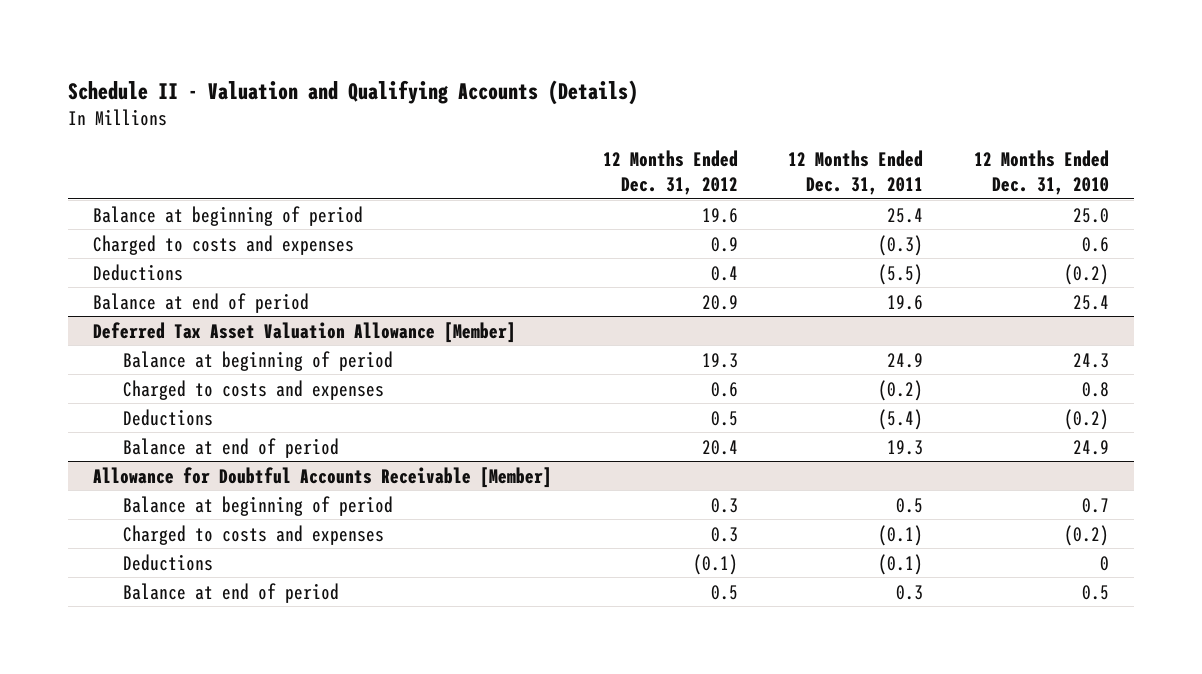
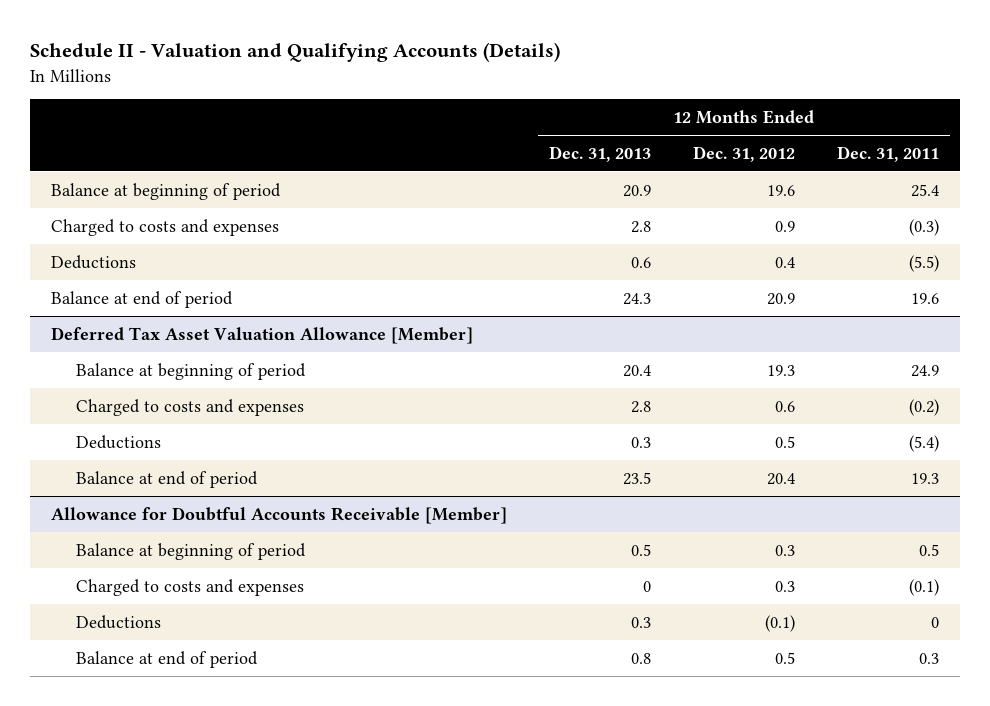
[973,150,1109,195] 12 Months Ended Dec. 31, 2010 -> none
none -> [548,145,651,162] Dec. 31, 2013
[878,553,924,575] (0.1) -> [931,616,940,628] 0

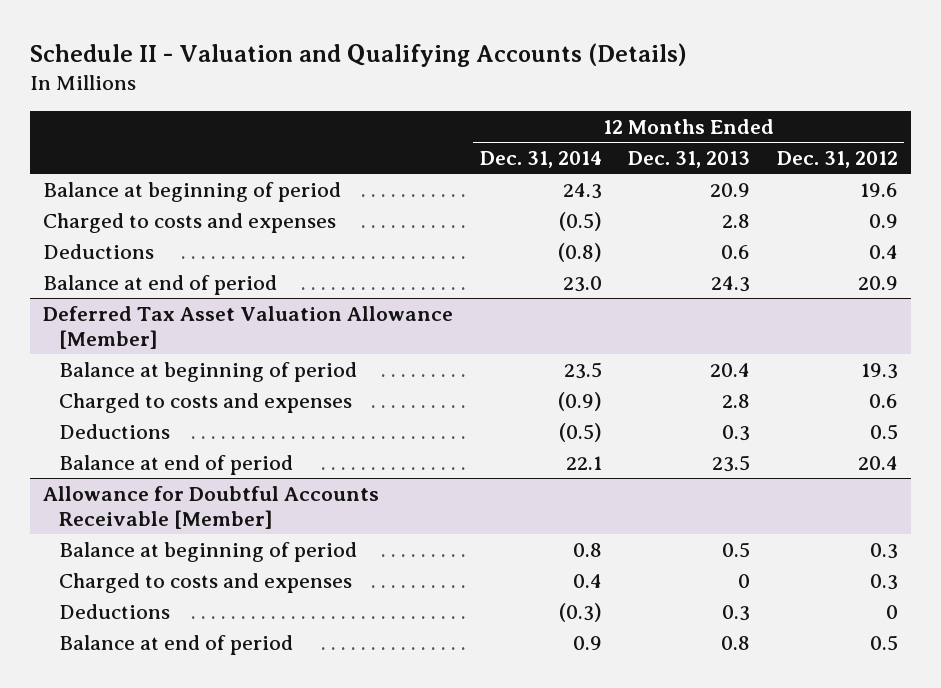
[837,145,940,162] Dec. 31, 2011 -> none
none -> [479,150,602,168] Dec. 31, 2014
[764,614,795,632] (0.1) -> [885,604,898,619] 0

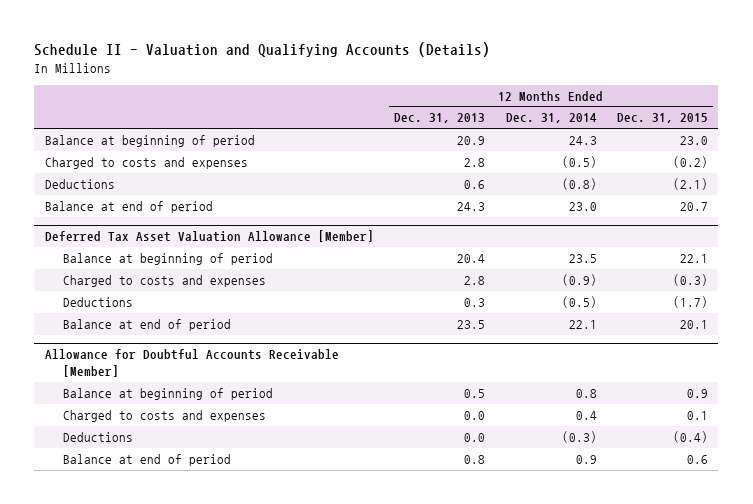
[776,150,898,168] Dec. 31, 2012 -> none
none -> [617,113,709,124] Dec. 31, 2015
[738,573,751,588] 0 -> [464,410,486,420] 0.0
[722,604,751,621] 0.3 -> [464,432,486,442] 0.0

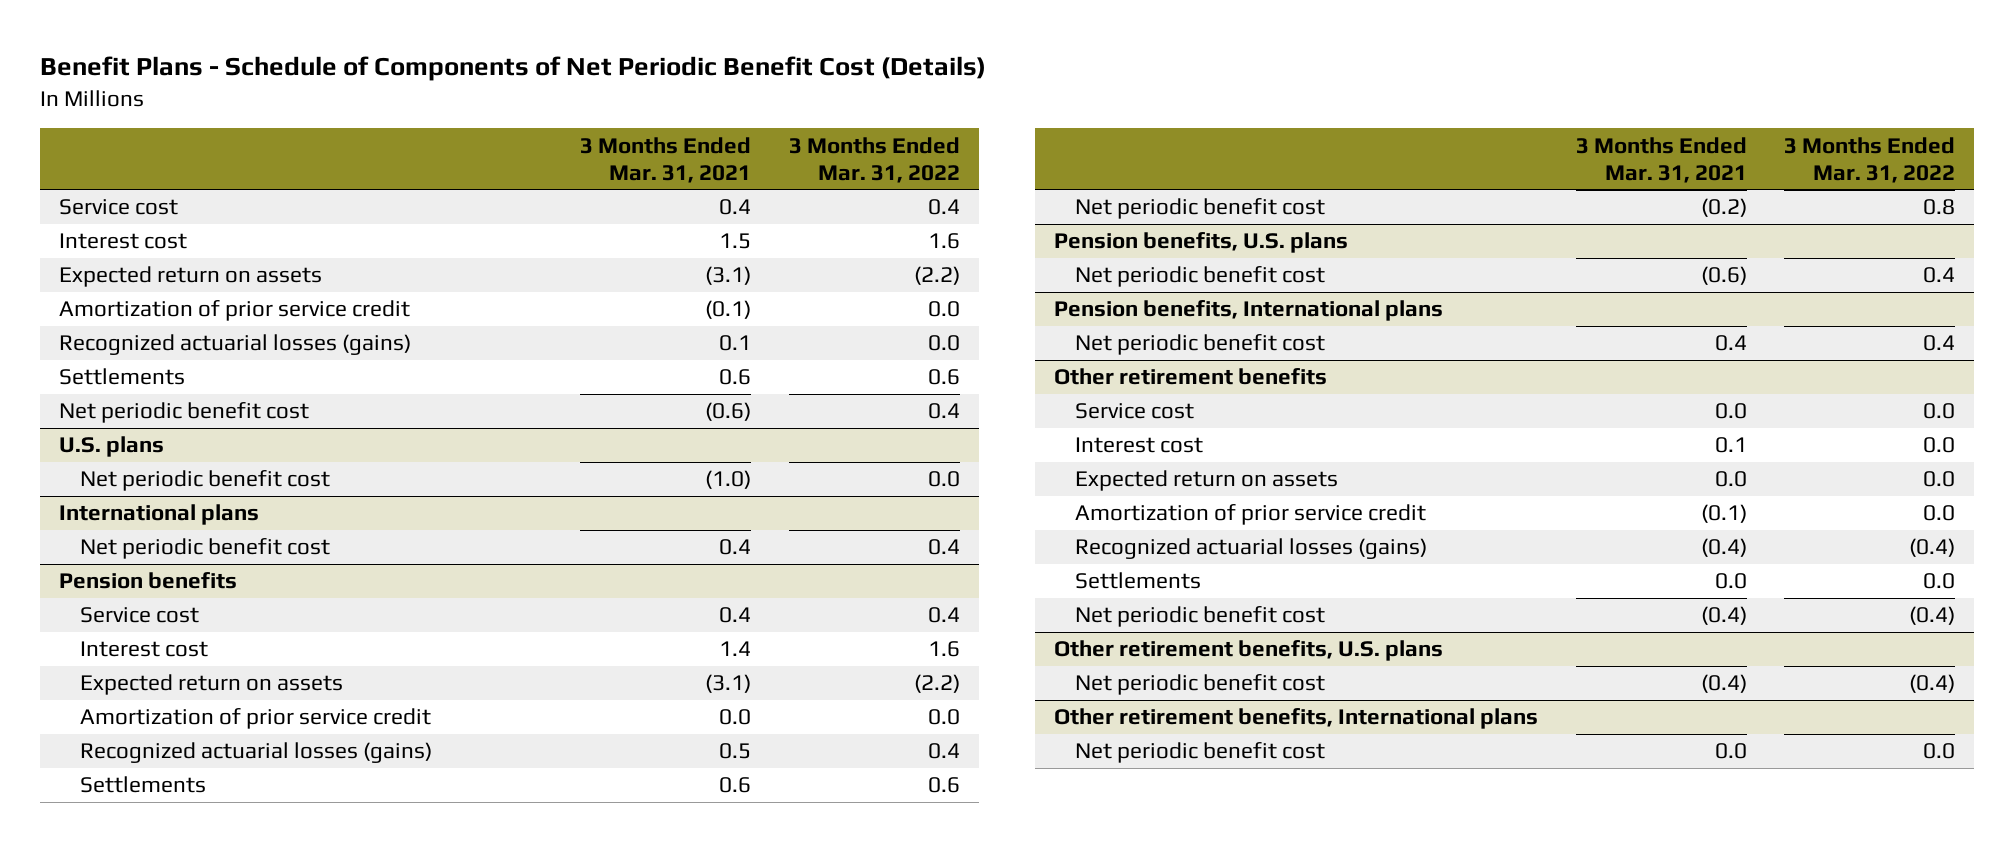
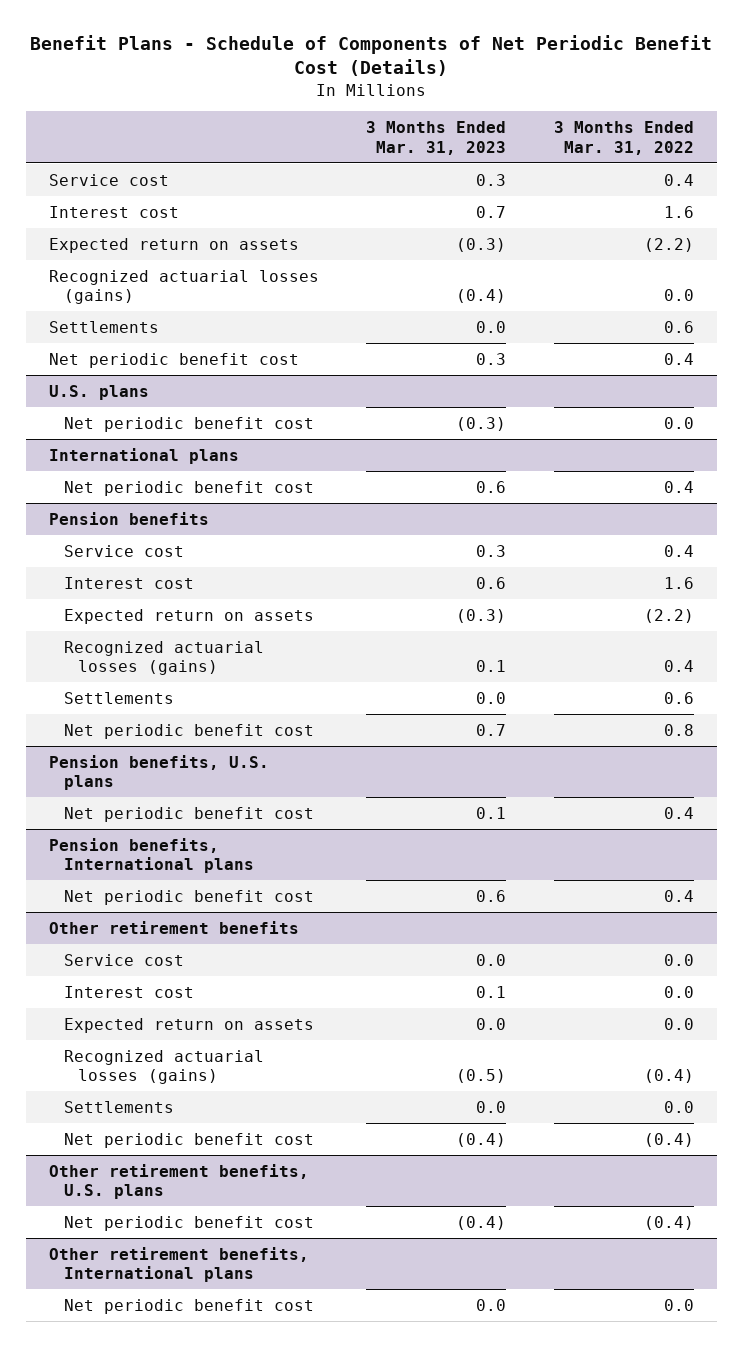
[580,136,752,183] 3 Months Ended Mar. 31, 2021 -> none
none -> [366,121,507,155] 3 Months Ended Mar. 31, 2023
[58,300,410,322] Amortization of prior service credit -> none
[79,708,431,730] Amortization of prior service credit -> none
[1075,504,1427,526] Amortization of prior service credit -> none

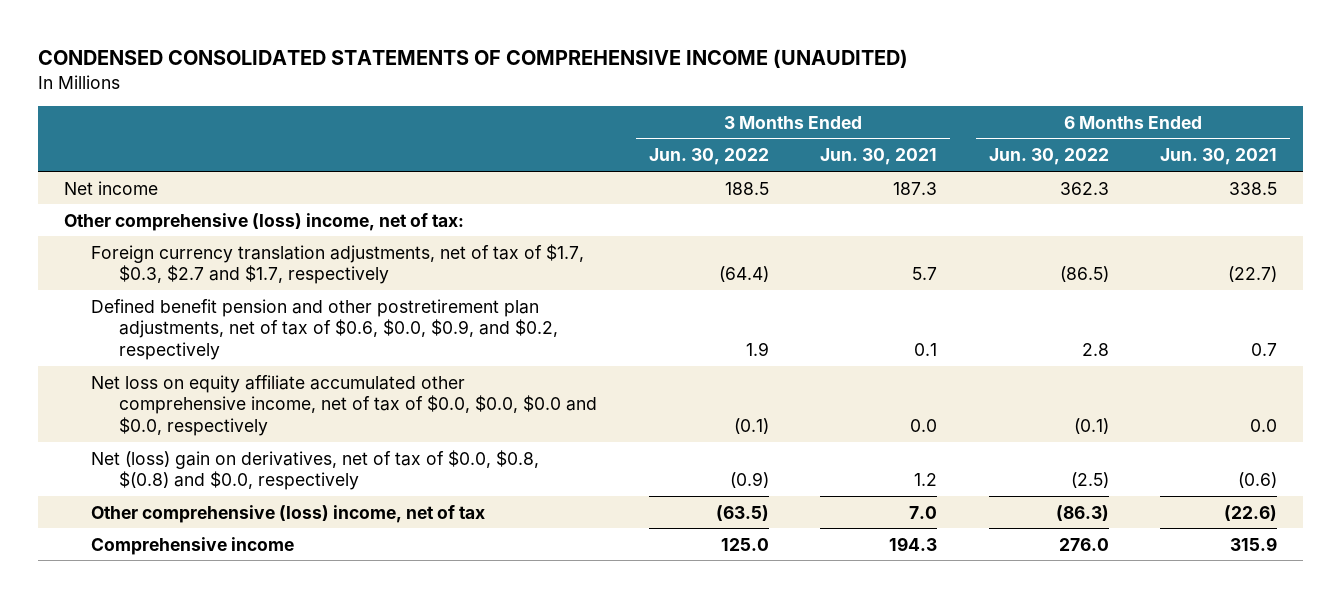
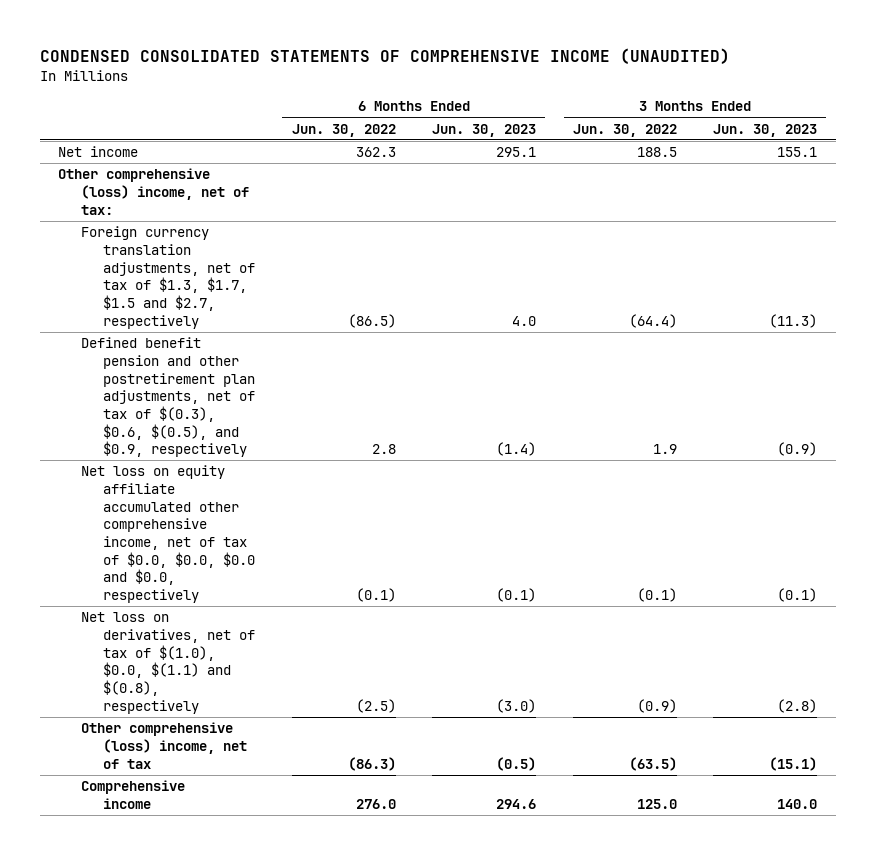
[820,148,938,166] Jun. 30, 2021 -> none
[1160,148,1278,166] Jun. 30, 2021 -> none
none -> [432,123,537,137] Jun. 30, 2023
none -> [713,123,818,137] Jun. 30, 2023
[91,243,585,285] Foreign currency translation adjustments, net of tax of $1.7, $0.3, $2.7 and $1.7, respectively -> [80,226,256,329] Foreign currency translation adjustments, net of tax of $1.3, $1.7, $1.5 and $2.7, respectively
[91,298,559,360] Defined benefit pension and other postretirement plan adjustments, net of tax of $0.6, $0.0, $0.9, and $0.2, respectively -> [80,337,256,458] Defined benefit pension and other postretirement plan adjustments, net of tax of $(0.3), $0.6, $(0.5), and $0.9, respectively
[91,449,540,491] Net (loss) gain on derivatives, net of tax of $0.0, $0.8, $(0.8) and $0.0, respectively -> [80,612,256,714] Net loss on derivatives, net of tax of $(1.0), $0.0, $(1.1) and $(0.8), respectively

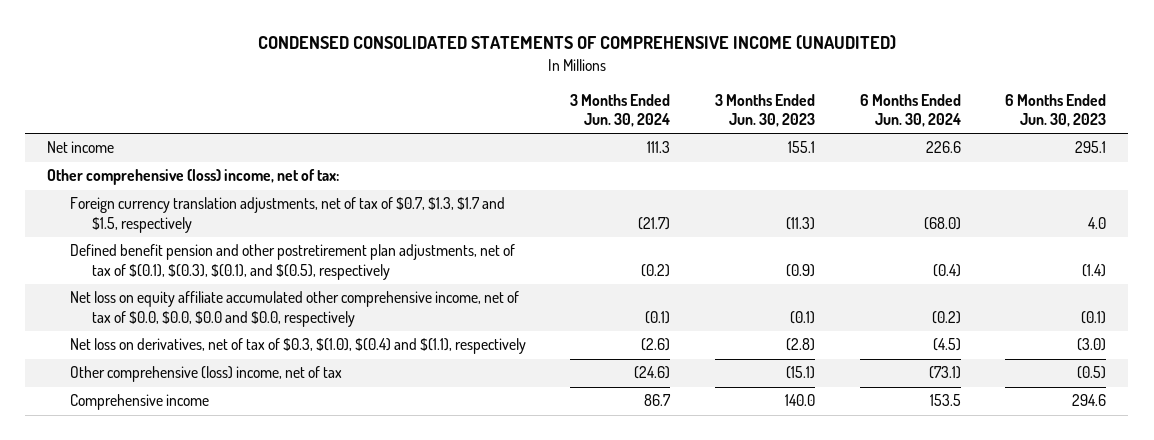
[291,123,396,137] Jun. 30, 2022 -> none
[572,123,677,137] Jun. 30, 2022 -> none
none -> [570,93,671,128] 3 Months Ended Jun. 30, 2024
none -> [859,93,961,128] 6 Months Ended Jun. 30, 2024
[80,226,256,329] Foreign currency translation adjustments, net of tax of $1.3, $1.7, $1.5 and $2.7, respectively -> [69,197,505,233] Foreign currency translation adjustments, net of tax of $0.7, $1.3, $1.7 and $1.5, respectively
[80,337,256,458] Defined benefit pension and other postretirement plan adjustments, net of tax of $(0.3), $0.6, $(0.5), and $0.9, respectively -> [69,244,515,280] Defined benefit pension and other postretirement plan adjustments, net of tax of $(0.1), $(0.3), $(0.1), and $(0.5), respectively
[80,612,256,714] Net loss on derivatives, net of tax of $(1.0), $0.0, $(1.1) and $(0.8), respectively -> [69,338,526,355] Net loss on derivatives, net of tax of $0.3, $(1.0), $(0.4) and $(1.1), respectively

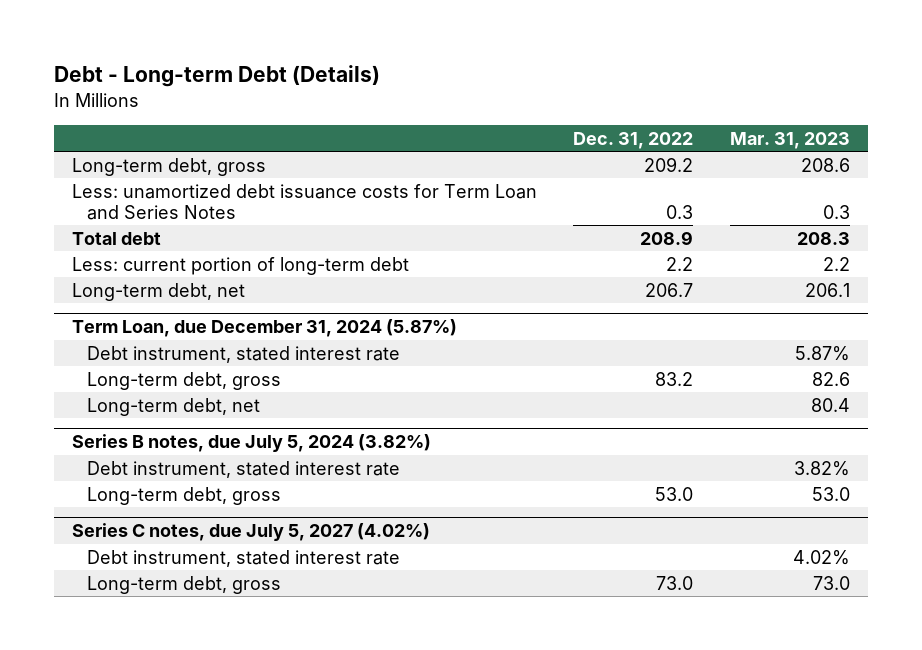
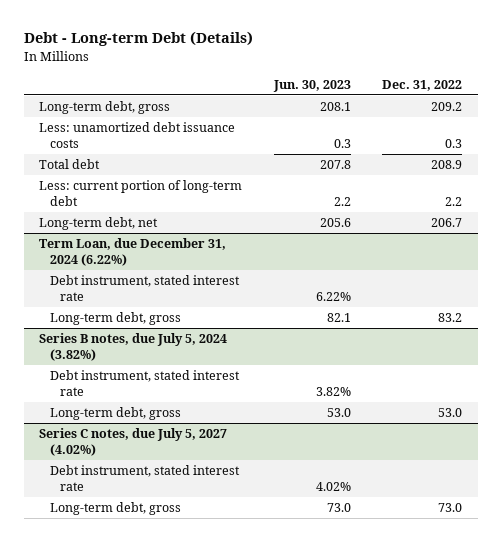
[729,131,850,149] Mar. 31, 2023 -> none
none -> [272,79,351,92] Jun. 30, 2023
[71,183,537,220] Less: unamortized debt issuance costs for Term Loan and Series Notes -> [39,122,236,148] Less: unamortized debt issuance costs
[71,319,457,338] Term Loan, due December 31, 2024 (5.87%) -> [39,238,227,266] Term Loan, due December 31, 2024 (6.22%)
[87,397,261,416] Long-term debt, net -> none

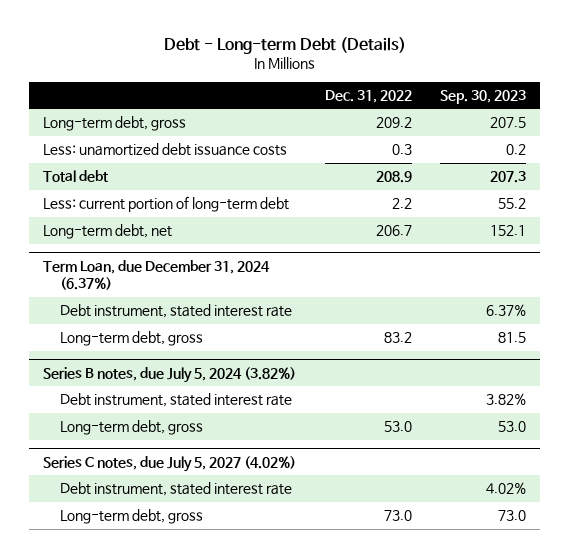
[272,79,351,92] Jun. 30, 2023 -> none
none -> [439,89,526,104] Sep. 30, 2023
[39,238,227,266] Term Loan, due December 31, 2024 (6.22%) -> [43,259,271,291] Term Loan, due December 31, 2024 (6.37%)

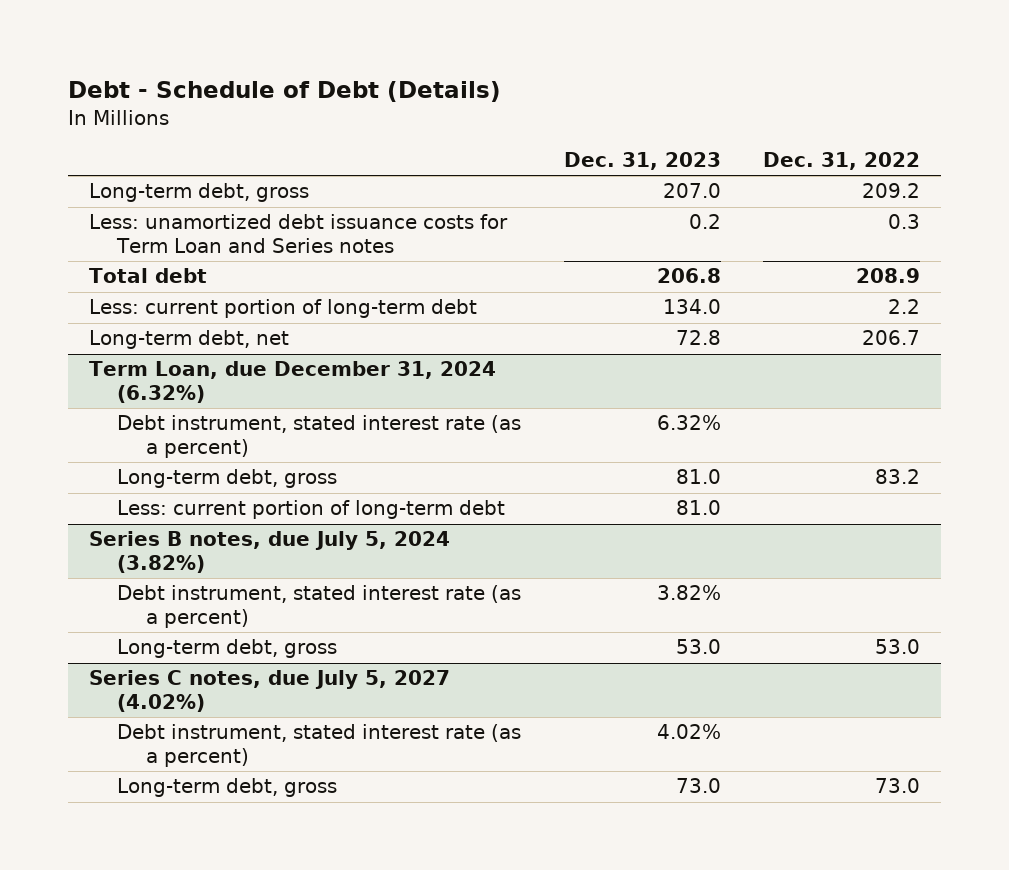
[163,37,406,55] Debt - Long-term Debt (Details) -> [67,81,501,103] Debt - Schedule of Debt (Details)
[439,89,526,104] Sep. 30, 2023 -> none
none -> [563,152,721,171] Dec. 31, 2023
[43,143,288,157] Less: unamortized debt issuance costs -> [88,214,508,253] Less: unamortized debt issuance costs for Term Loan and Series notes
[43,259,271,291] Term Loan, due December 31, 2024 (6.37%) -> [88,361,496,403] Term Loan, due December 31, 2024 (6.32%)
[60,304,293,319] Debt instrument, stated interest rate -> [117,415,522,458] Debt instrument, stated interest rate (as a percent)
none -> [117,500,506,520] Less: current portion of long-term debt
[60,393,293,408] Debt instrument, stated interest rate -> [117,585,522,628] Debt instrument, stated interest rate (as a percent)
[60,482,293,497] Debt instrument, stated interest rate -> [117,724,522,767] Debt instrument, stated interest rate (as a percent)

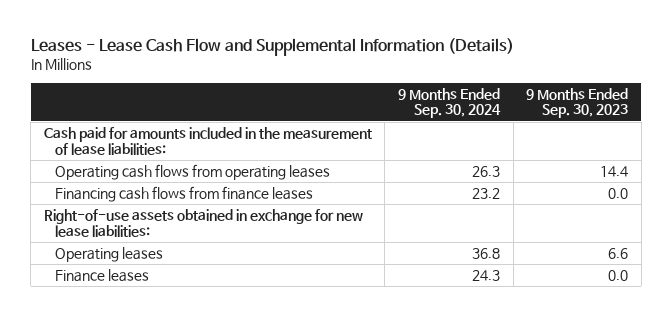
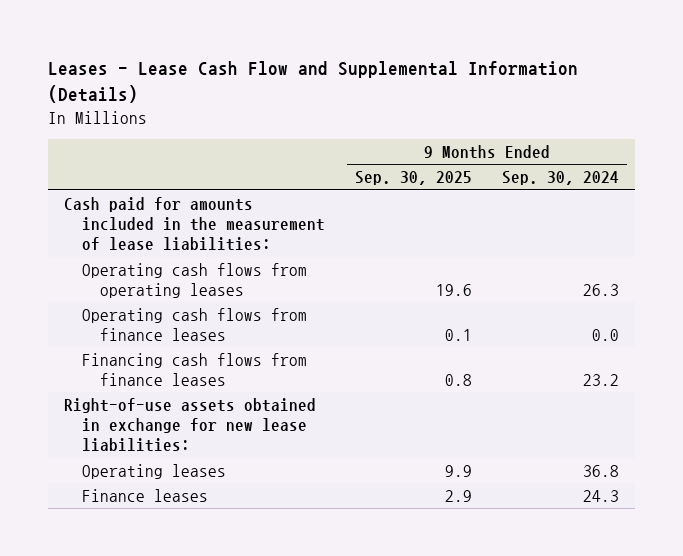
[526,87,629,119] 9 Months Ended Sep. 30, 2023 -> none
none -> [354,171,472,186] Sep. 30, 2025
none -> [81,307,307,342] Operating cash flows from finance leases

